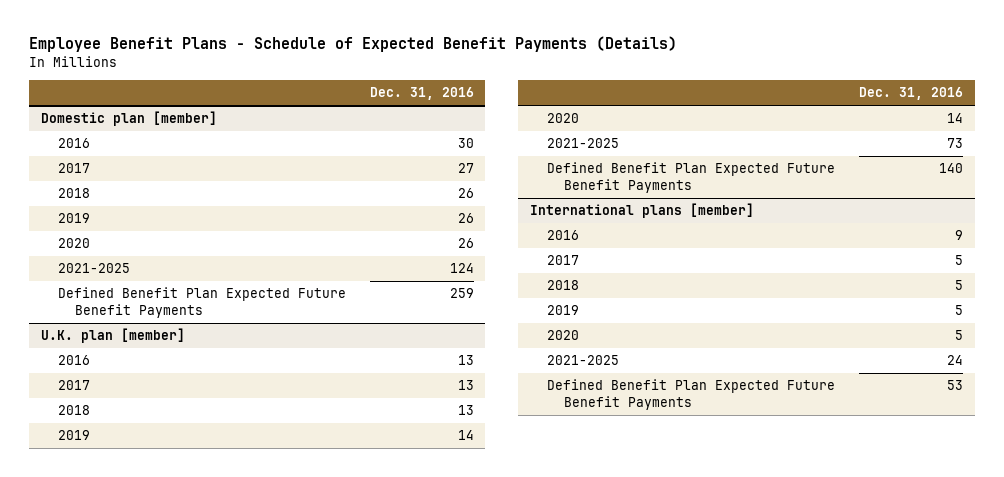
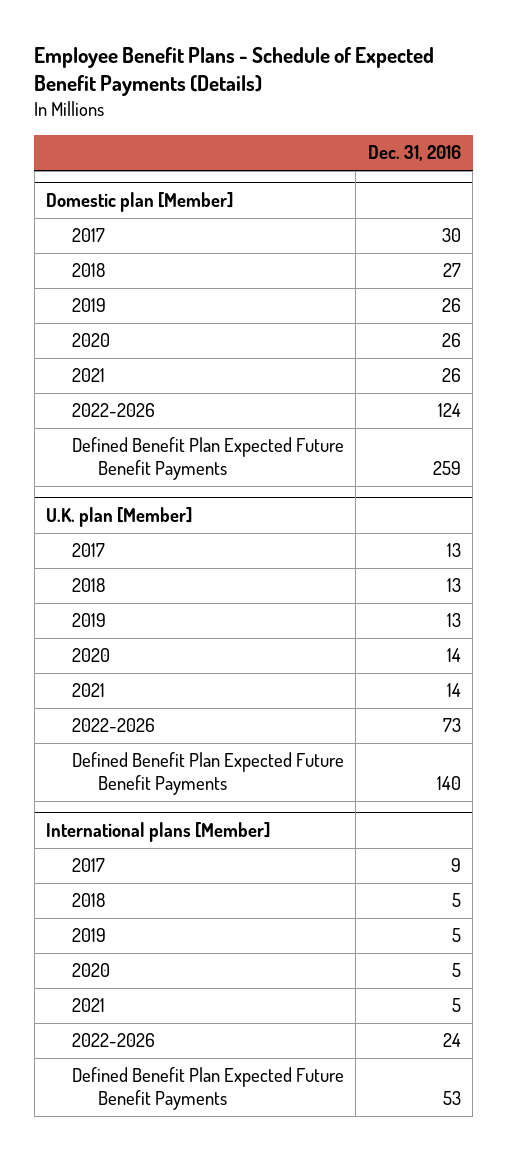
[57,188,90,199] 2018 -> none
[40,111,217,127] Domestic plan [member] -> [46,191,234,212] Domestic plan [Member]
[57,138,90,149] 2016 -> [72,228,106,243] 2017
[57,163,90,174] 2017 -> [72,263,106,278] 2018
none -> [72,368,106,383] 2021
[57,263,130,274] 2021-2025 -> [72,403,156,418] 2022-2026
[57,355,90,366] 2016 -> none
[40,328,185,344] U.K. plan [member] -> [46,506,193,527] U.K. plan [Member]
[457,430,474,441] 14 -> [446,613,461,628] 13
none -> [72,683,106,698] 2021
[547,138,620,149] 2021-2025 -> [72,718,156,733] 2022-2026
[547,255,580,266] 2017 -> none
[530,203,755,219] International plans [member] -> [46,821,271,842] International plans [Member]
[547,230,580,241] 2016 -> [72,858,106,873] 2017
none -> [72,998,106,1013] 2021
[547,355,620,366] 2021-2025 -> [72,1033,156,1048] 2022-2026

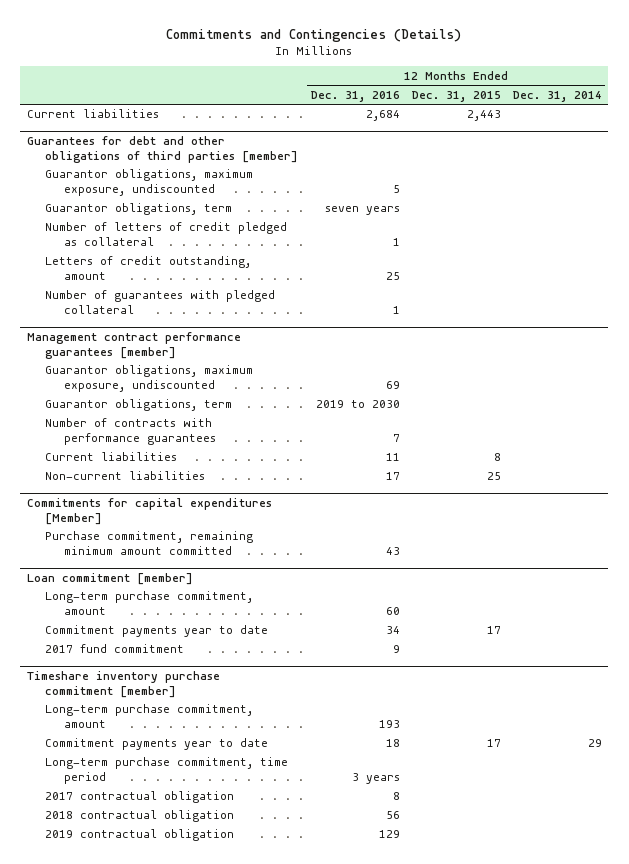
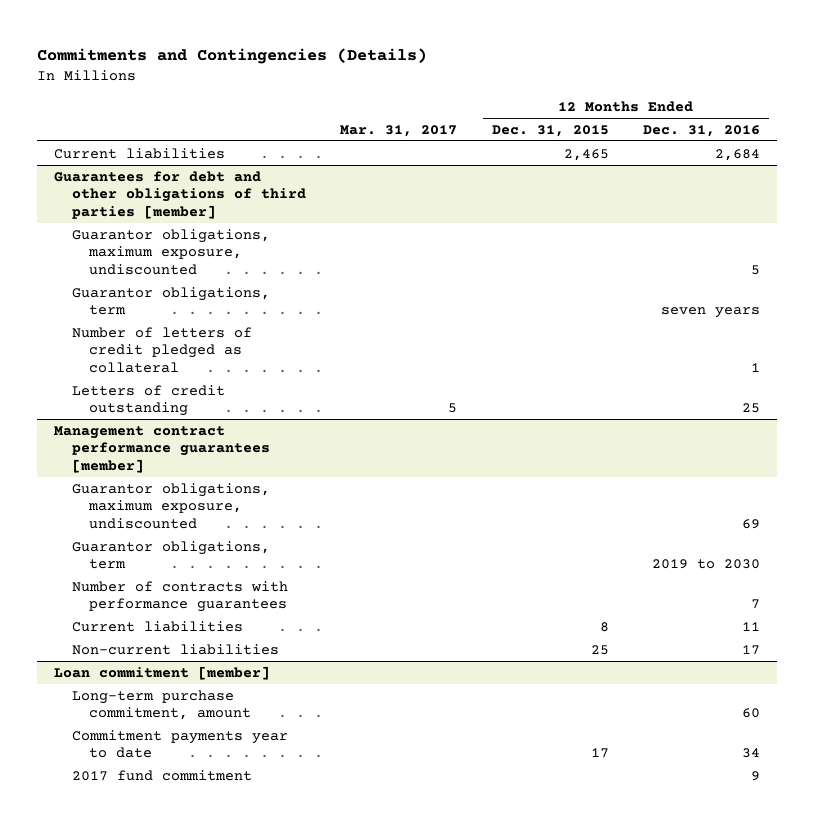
[513,90,603,102] Dec. 31, 2014 -> none
none -> [340,124,458,137] Mar. 31, 2017
[466,110,501,122] 2,443 -> [563,148,609,161] 2,465
[45,290,276,315] Number of guarantees with pledged collateral -> none
[45,256,252,281] Letters of credit outstanding, amount -> [71,384,225,417] Letters of credit outstanding
[26,497,272,525] Commitments for capital expenditures [Member] -> none
[45,531,254,556] Purchase commitment, remaining minimum amount committed -> none
[26,670,220,698] Timeshare inventory purchase commitment [member] -> none
[45,704,254,729] Long-term purchase commitment, amount -> none
[45,738,269,751] Commitment payments year to date -> none
[45,757,289,785] Long-term purchase commitment, time period -> none
[45,791,235,804] 2017 contractual obligation -> none
[45,810,235,823] 2018 contractual obligation -> none
[45,829,235,842] 2019 contractual obligation -> none

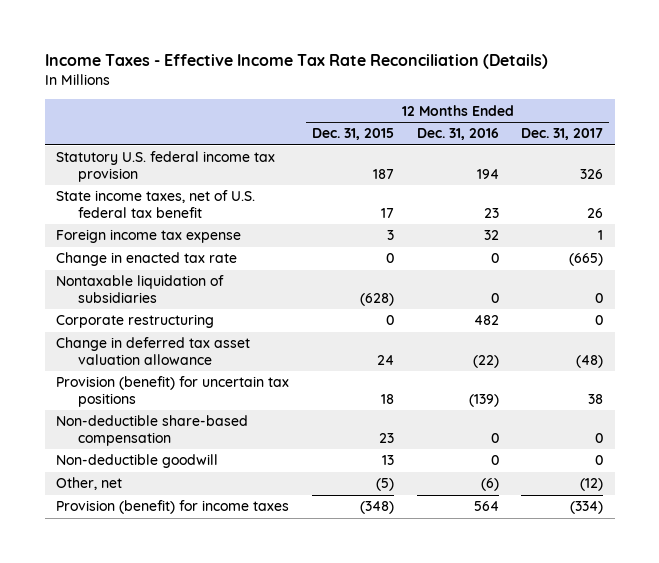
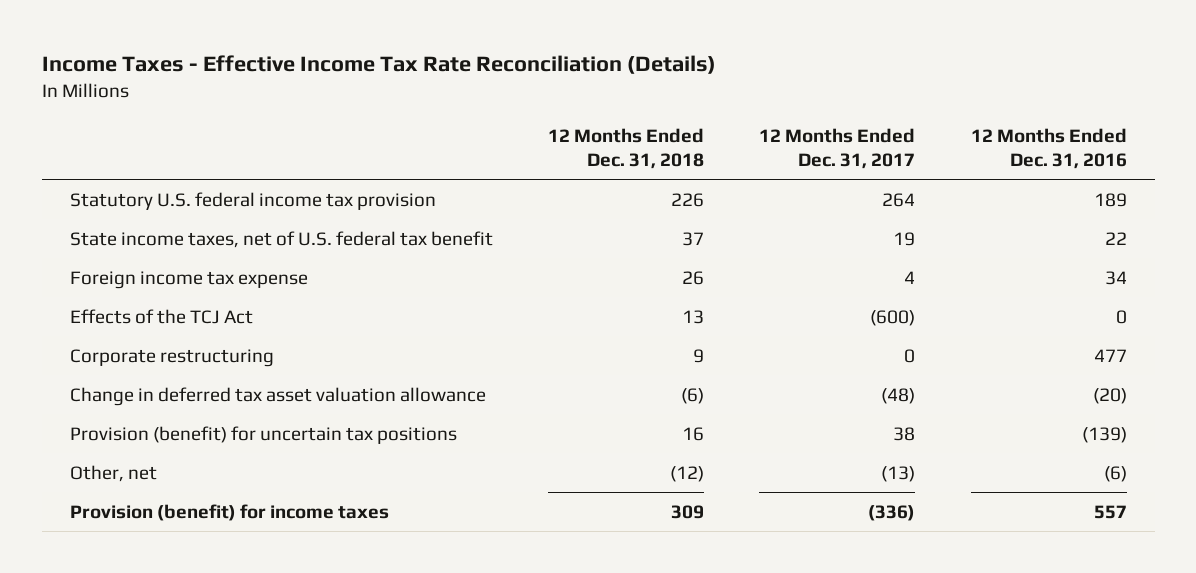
[311,128,394,141] Dec. 31, 2015 -> none
none -> [548,127,705,169] 12 Months Ended Dec. 31, 2018
[55,252,237,267] Change in enacted tax rate -> none
[55,275,224,303] Nontaxable liquidation of subsidiaries -> none
[476,168,499,179] 194 -> [1093,192,1127,207] 189
[580,168,604,179] 326 -> [882,192,916,207] 264
[483,207,499,218] 23 -> [1104,231,1127,245] 22
[587,207,604,218] 26 -> [893,231,916,246] 19
[483,230,499,241] 32 -> [1104,270,1127,285] 34
[598,230,604,241] 1 -> [904,270,916,284] 4
none -> [69,308,253,324] Effects of the TCJ Act
[473,315,499,326] 482 -> [1093,348,1127,362] 477
[472,354,499,368] (22) -> [1092,387,1127,404] (20)
[55,415,248,446] Non-deductible share-based compensation -> none
[55,454,218,469] Non-deductible goodwill -> none
[580,478,604,492] (12) -> [881,465,916,482] (13)
[473,501,499,512] 564 -> [1093,504,1127,519] 557
[570,501,604,515] (334) -> [868,504,916,521] (336)

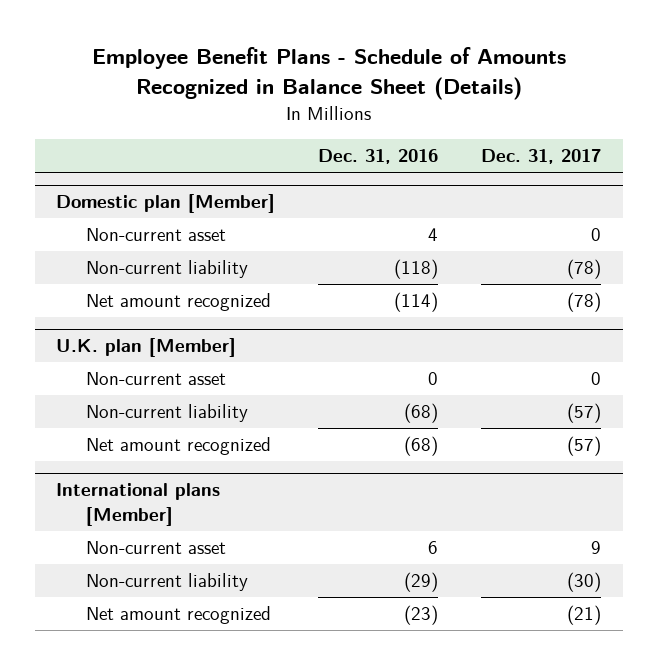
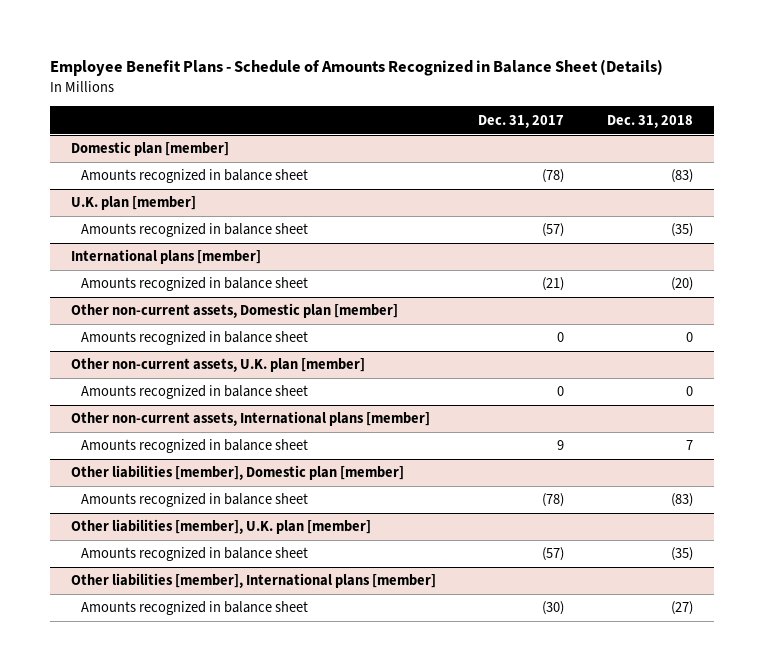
[318,149,439,165] Dec. 31, 2016 -> none
none -> [606,114,693,128] Dec. 31, 2018
[86,228,227,242] Non-current asset -> none
[86,260,249,279] Non-current liability -> none
[86,372,227,386] Non-current asset -> none
[86,404,249,423] Non-current liability -> none
[86,541,227,555] Non-current asset -> none
[86,573,249,592] Non-current liability -> none
[56,194,276,214] Domestic plan [Member] -> [70,141,229,157] Domestic plan [member]
[86,293,272,312] Net amount recognized -> [81,169,309,184] Amounts recognized in balance sheet
[56,338,237,358] U.K. plan [Member] -> [70,196,196,211] U.K. plan [member]
[86,437,272,456] Net amount recognized -> [81,223,309,238] Amounts recognized in balance sheet
[56,483,221,526] International plans [Member] -> [70,249,261,265] International plans [member]
[86,606,272,625] Net amount recognized -> [81,277,309,292] Amounts recognized in balance sheet
none -> [70,303,398,319] Other non-current assets, Domestic plan [member]
none -> [81,331,309,346] Amounts recognized in balance sheet
none -> [70,358,365,373] Other non-current assets, U.K. plan [member]
none -> [81,385,309,400] Amounts recognized in balance sheet
none -> [70,411,430,427] Other non-current assets, International plans [member]
none -> [81,439,309,454] Amounts recognized in balance sheet
none -> [70,465,404,481] Other liabilities [member], Domestic plan [member]
none -> [81,493,309,508] Amounts recognized in balance sheet
none -> [70,519,371,535] Other liabilities [member], U.K. plan [member]
none -> [81,547,309,562] Amounts recognized in balance sheet
none -> [70,573,436,589] Other liabilities [member], International plans [member]
none -> [81,601,309,616] Amounts recognized in balance sheet

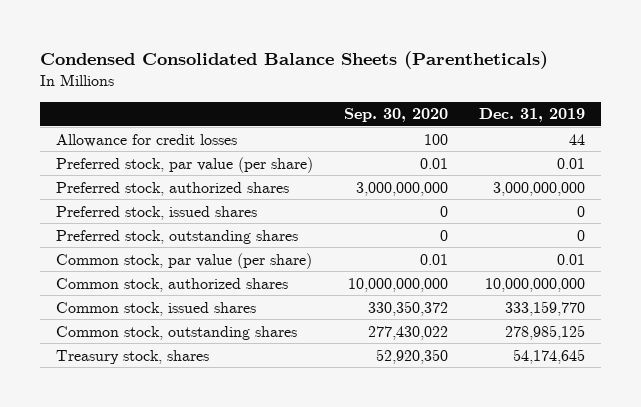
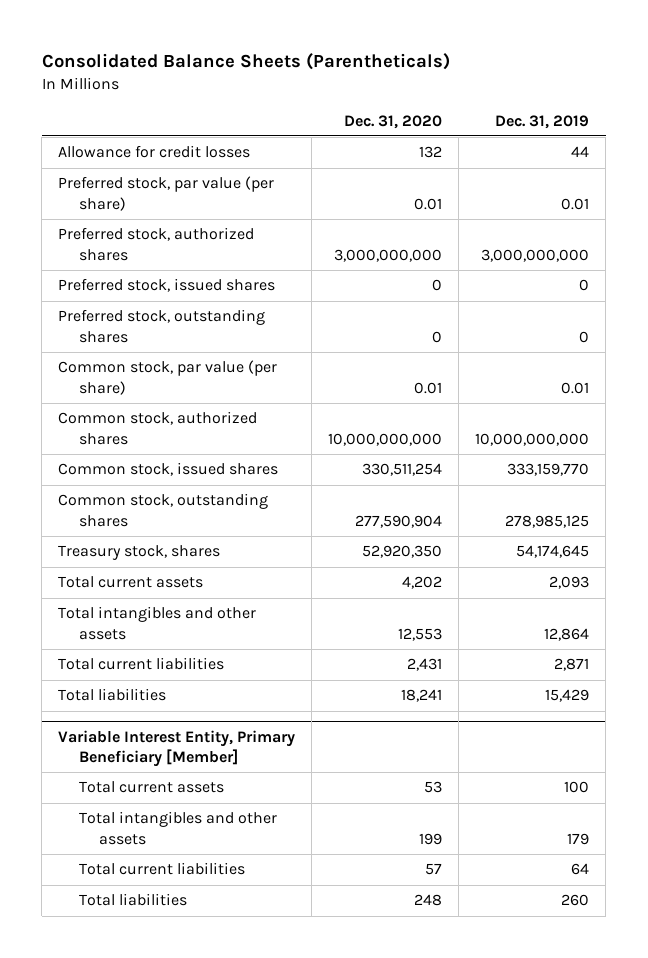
[40,50,549,69] Condensed Consolidated Balance Sheets (Parentheticals) -> [41,53,450,71] Consolidated Balance Sheets (Parentheticals)
[343,108,448,123] Sep. 30, 2020 -> none
none -> [344,114,443,129] Dec. 31, 2020
none -> [58,576,204,589] Total current assets
none -> [58,606,257,640] Total intangibles and other assets
none -> [58,657,225,671] Total current liabilities
none -> [58,688,167,702] Total liabilities
none -> [58,729,296,768] Variable Interest Entity, Primary Beneficiary [Member]
none -> [78,781,224,794] Total current assets
none -> [78,811,277,845] Total intangibles and other assets
none -> [78,862,245,876] Total current liabilities
none -> [78,893,187,907] Total liabilities

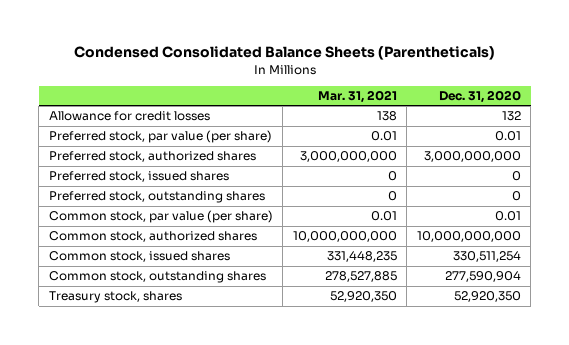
[41,53,450,71] Consolidated Balance Sheets (Parentheticals) -> [73,46,495,61] Condensed Consolidated Balance Sheets (Parentheticals)
[495,114,590,129] Dec. 31, 2019 -> none
none -> [317,89,397,103] Mar. 31, 2021
[58,576,204,589] Total current assets -> none
[58,606,257,640] Total intangibles and other assets -> none
[58,657,225,671] Total current liabilities -> none
[58,688,167,702] Total liabilities -> none
[58,729,296,768] Variable Interest Entity, Primary Beneficiary [Member] -> none
[78,781,224,794] Total current assets -> none
[78,811,277,845] Total intangibles and other assets -> none
[78,862,245,876] Total current liabilities -> none
[78,893,187,907] Total liabilities -> none

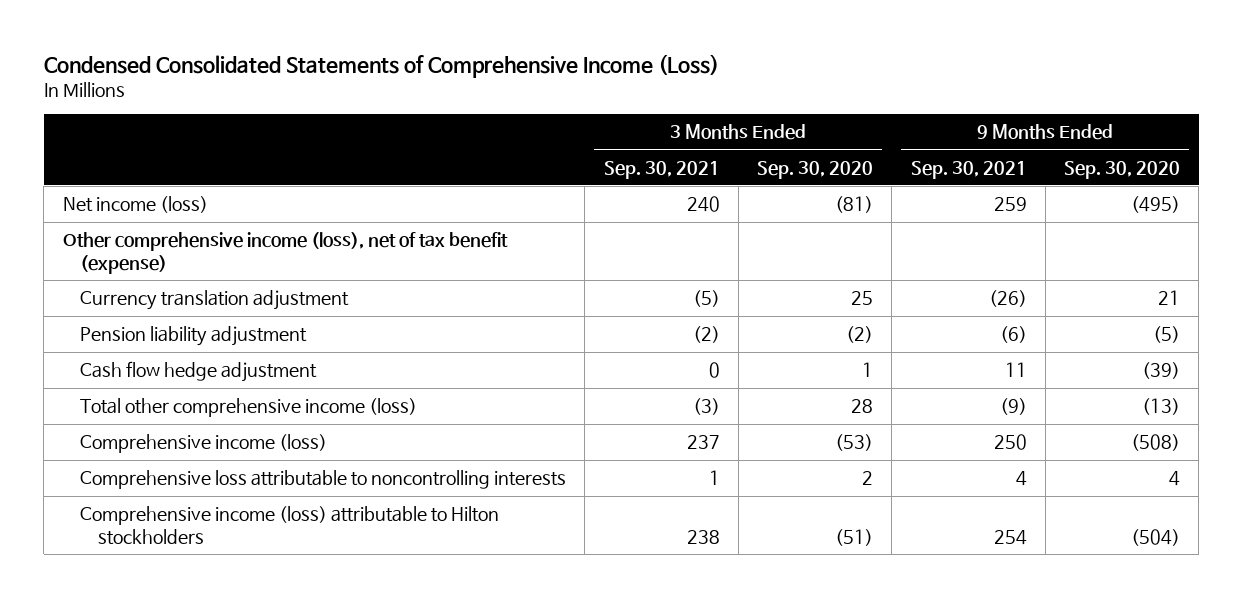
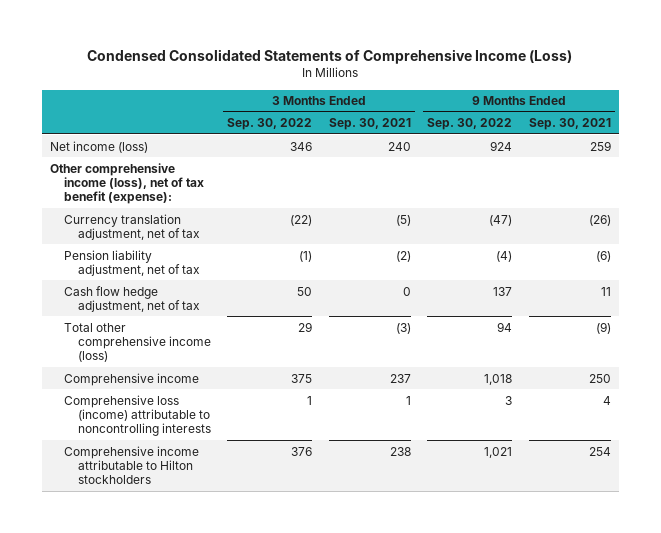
[757,160,874,179] Sep. 30, 2020 -> none
[1063,160,1180,179] Sep. 30, 2020 -> none
none -> [227,118,313,131] Sep. 30, 2022
none -> [427,118,513,131] Sep. 30, 2022
[62,232,508,274] Other comprehensive income (loss), net of tax benefit (expense) -> [50,162,205,205] Other comprehensive income (loss), net of tax benefit (expense):
[80,290,350,311] Currency translation adjustment -> [64,213,200,240] Currency translation adjustment, net of tax
[80,326,308,347] Pension liability adjustment -> [64,249,200,276] Pension liability adjustment, net of tax
[80,361,318,383] Cash flow hedge adjustment -> [64,285,200,312] Cash flow hedge adjustment, net of tax
[80,434,328,454] Comprehensive income (loss) -> [64,372,200,386] Comprehensive income
[80,470,567,490] Comprehensive loss attributable to noncontrolling interests -> [64,394,211,437] Comprehensive loss (income) attributable to noncontrolling interests
[80,506,500,545] Comprehensive income (loss) attributable to Hilton stockholders -> [64,445,200,485] Comprehensive income attributable to Hilton stockholders

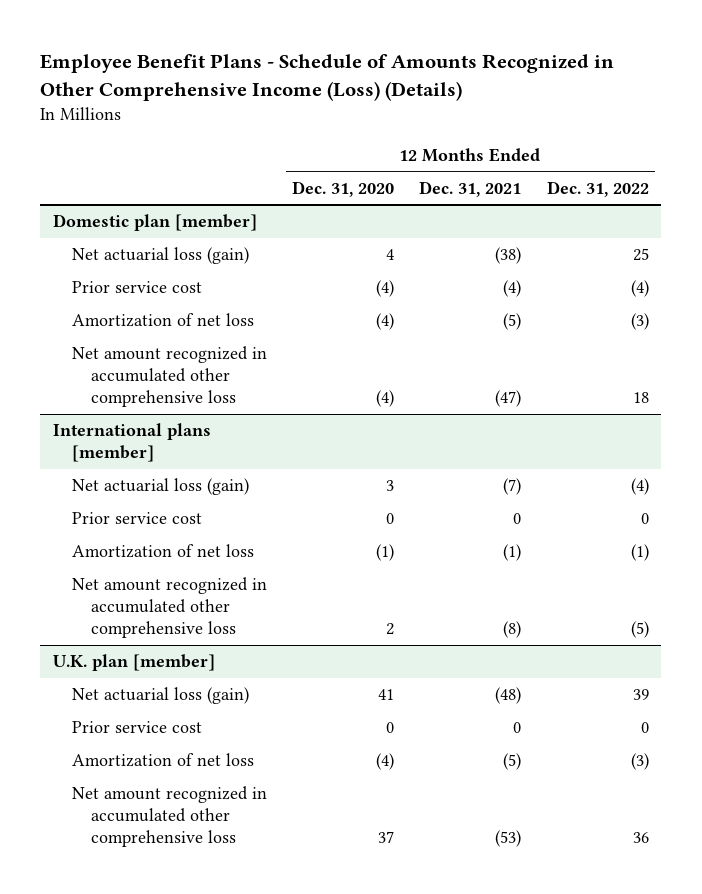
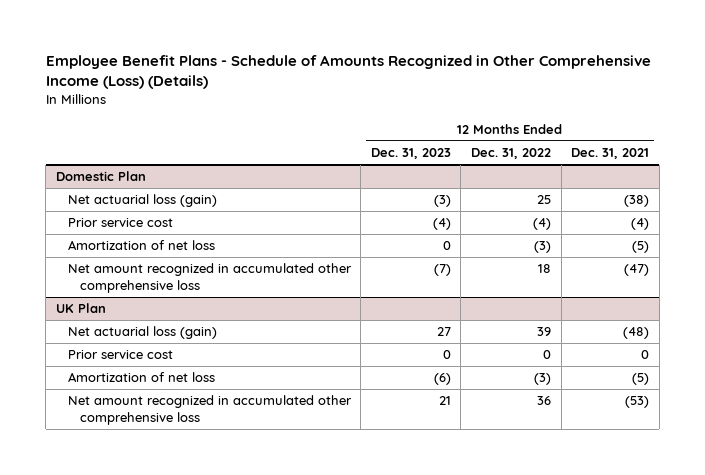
[292,180,395,197] Dec. 31, 2020 -> none
none -> [370,148,451,160] Dec. 31, 2023
[53,214,258,232] Domestic plan [member] -> [55,171,146,182] Domestic Plan
[53,423,212,463] International plans [member] -> none
[72,478,250,496] Net actuarial loss (gain) -> none
[72,512,203,525] Prior service cost -> none
[72,544,255,559] Amortization of net loss -> none
[72,577,268,639] Net amount recognized in accumulated other comprehensive loss -> none
[53,654,216,672] U.K. plan [member] -> none
none -> [55,303,106,314] UK Plan

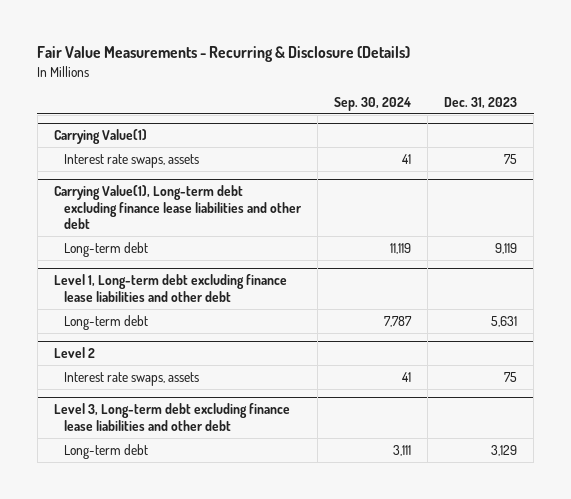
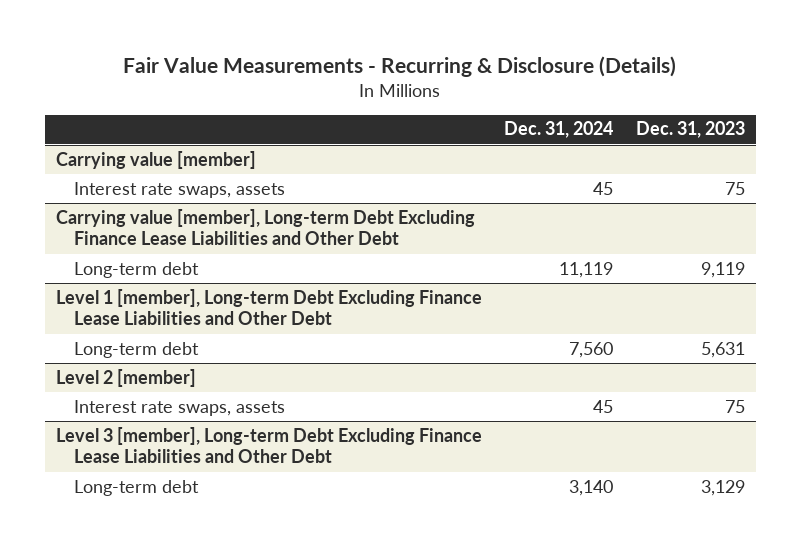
[333,96,411,111] Sep. 30, 2024 -> none
none -> [504,121,614,139] Dec. 31, 2024
[54,129,148,145] Carrying Value(1) -> [56,150,257,169] Carrying value [member]
[54,185,302,229] Carrying Value(1), Long-term debt excluding finance lease liabilities and other debt -> [56,208,476,246] Carrying value [member], Long-term Debt Excluding Finance Lease Liabilities and Other Debt
[54,274,288,302] Level 1, Long-term debt excluding finance lease liabilities and other debt -> [56,288,483,326] Level 1 [member], Long-term Debt Excluding Finance Lease Liabilities and Other Debt
[54,347,96,359] Level 2 -> [56,368,197,387] Level 2 [member]
[54,403,291,431] Level 3, Long-term debt excluding finance lease liabilities and other debt -> [56,426,483,464] Level 3 [member], Long-term Debt Excluding Finance Lease Liabilities and Other Debt

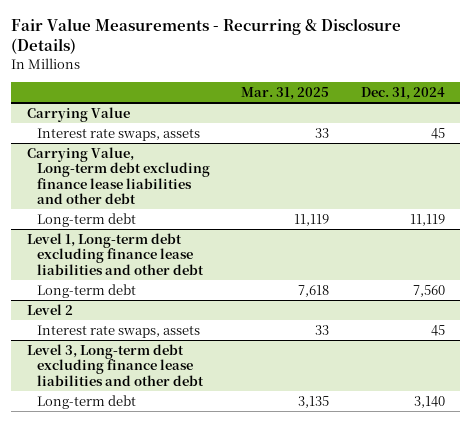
[635,121,745,139] Dec. 31, 2023 -> none
none -> [241,86,330,100] Mar. 31, 2025
[56,150,257,169] Carrying value [member] -> [27,106,131,122] Carrying Value
[56,208,476,246] Carrying value [member], Long-term Debt Excluding Finance Lease Liabilities and Other Debt -> [27,146,210,205] Carrying Value, Long-term debt excluding finance lease liabilities and other debt
[56,288,483,326] Level 1 [member], Long-term Debt Excluding Finance Lease Liabilities and Other Debt -> [27,232,204,275] Level 1, Long-term debt excluding finance lease liabilities and other debt
[56,368,197,387] Level 2 [member] -> [27,303,74,315] Level 2
[56,426,483,464] Level 3 [member], Long-term Debt Excluding Finance Lease Liabilities and Other Debt -> [27,343,204,386] Level 3, Long-term debt excluding finance lease liabilities and other debt

